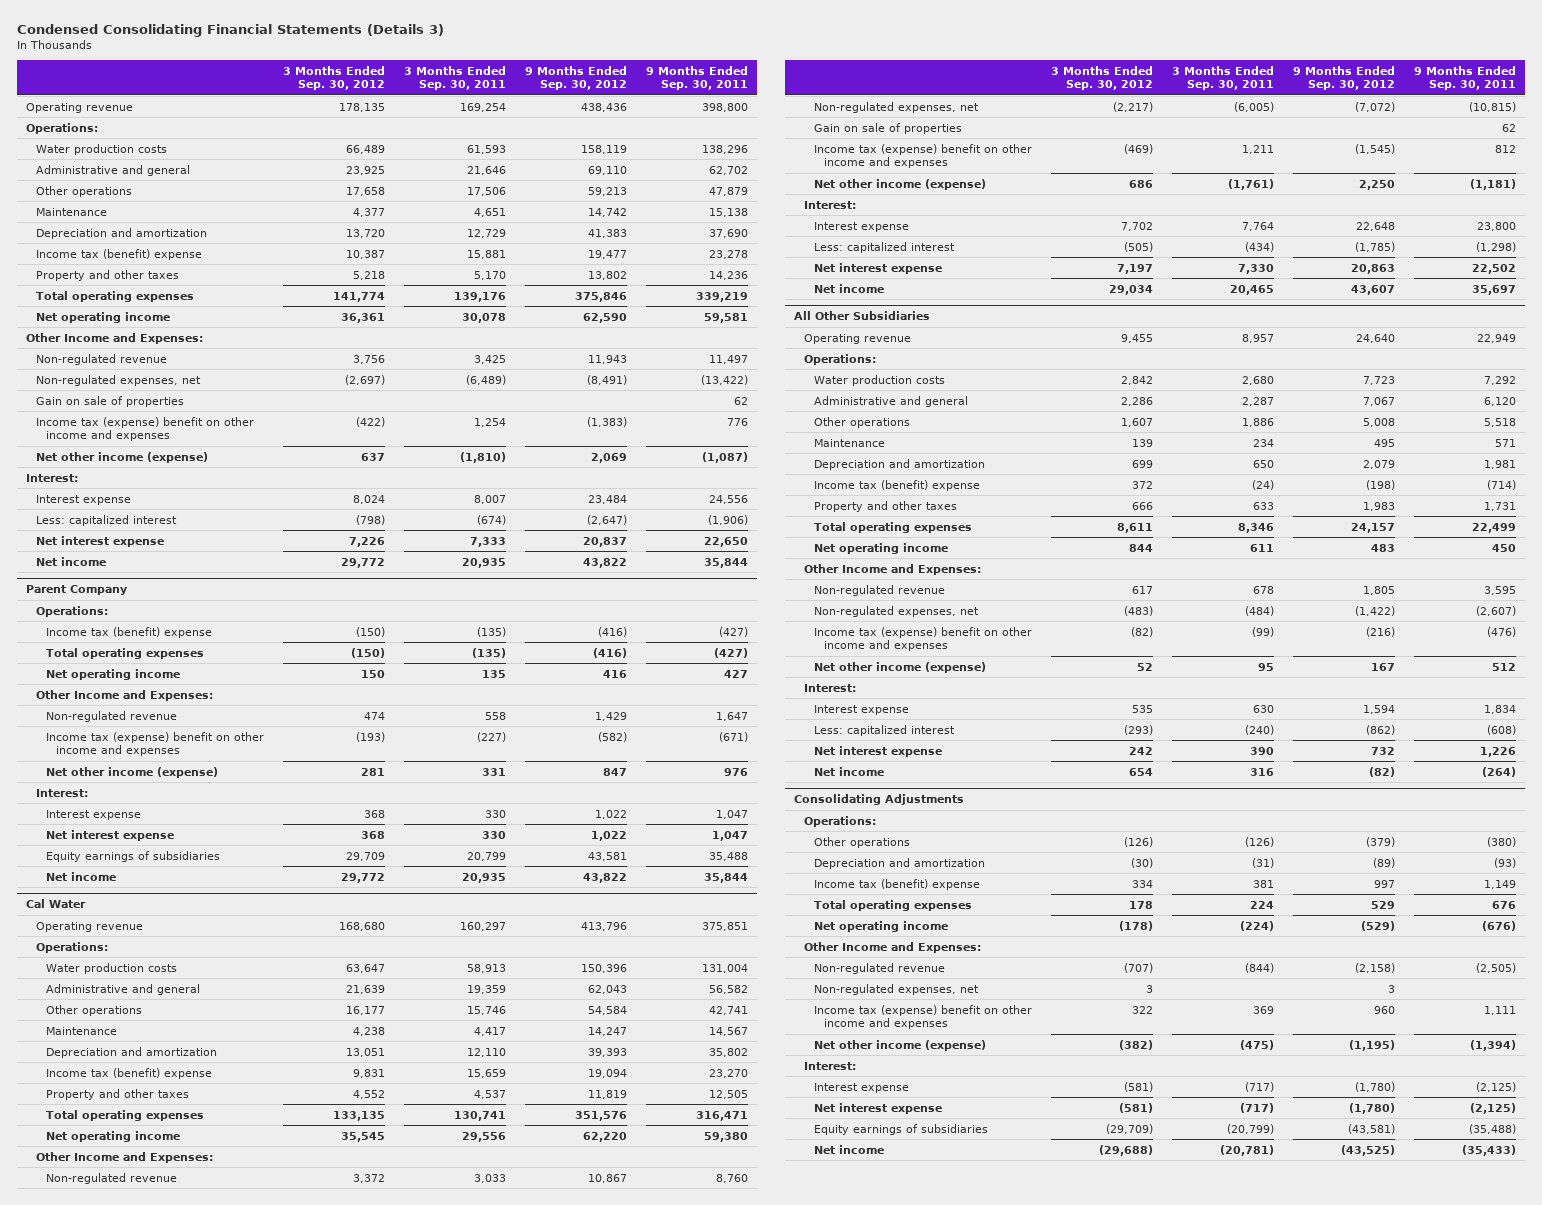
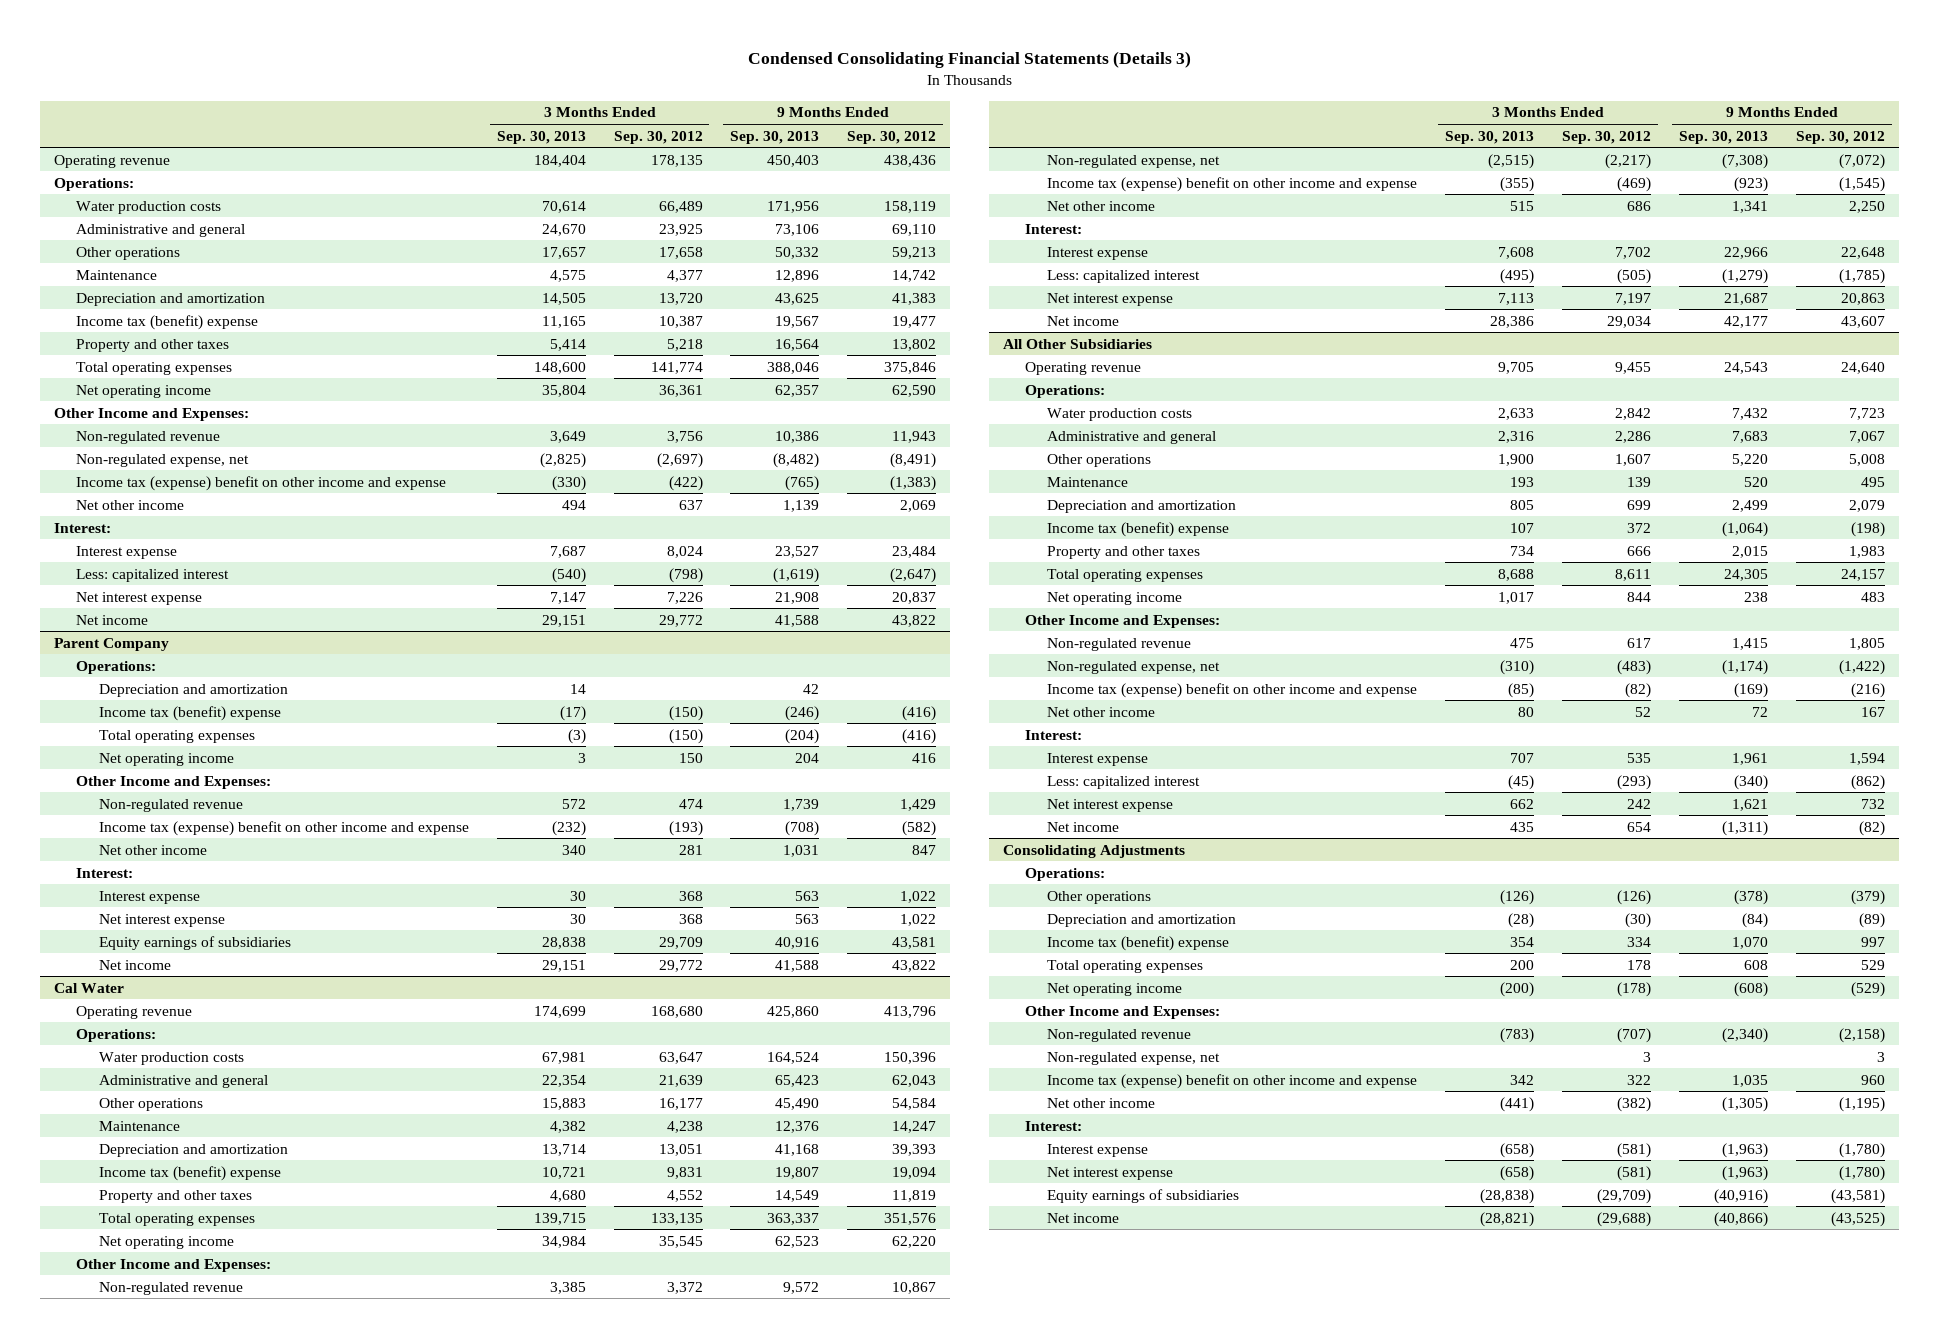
[403,65,506,91] 3 Months Ended Sep. 30, 2011 -> none
[645,65,748,91] 9 Months Ended Sep. 30, 2011 -> none
none -> [496,130,586,144] Sep. 30, 2013
none -> [730,130,820,144] Sep. 30, 2013
[36,395,185,407] Gain on sale of properties -> none
[36,374,202,386] Non-regulated expenses, net -> [76,453,250,467] Non-regulated expense, net
[36,416,255,442] Income tax (expense) benefit on other income and expenses -> [76,475,447,491] Income tax (expense) benefit on other income and expense
[36,451,209,463] Net other income (expense) -> [76,499,185,510] Net other income
none -> [98,683,288,697] Depreciation and amortization
[46,731,265,757] Income tax (expense) benefit on other income and expenses -> [98,820,469,836] Income tax (expense) benefit on other income and expense
[46,766,219,778] Net other income (expense) -> [98,844,207,855] Net other income
[814,122,963,134] Gain on sale of properties -> none
[814,101,980,113] Non-regulated expenses, net -> [1047,154,1221,168] Non-regulated expense, net
[814,143,1033,169] Income tax (expense) benefit on other income and expenses -> [1047,176,1418,192] Income tax (expense) benefit on other income and expense
[814,178,987,190] Net other income (expense) -> [1047,200,1156,211] Net other income
[814,605,980,617] Non-regulated expenses, net -> [1047,660,1221,674] Non-regulated expense, net
[814,626,1033,652] Income tax (expense) benefit on other income and expenses -> [1047,682,1418,698] Income tax (expense) benefit on other income and expense
[814,661,987,673] Net other income (expense) -> [1047,706,1156,717] Net other income
[814,983,980,995] Non-regulated expenses, net -> [1047,1051,1221,1065] Non-regulated expense, net
[814,1004,1033,1030] Income tax (expense) benefit on other income and expenses -> [1047,1073,1418,1089] Income tax (expense) benefit on other income and expense
[814,1039,987,1051] Net other income (expense) -> [1047,1097,1156,1108] Net other income

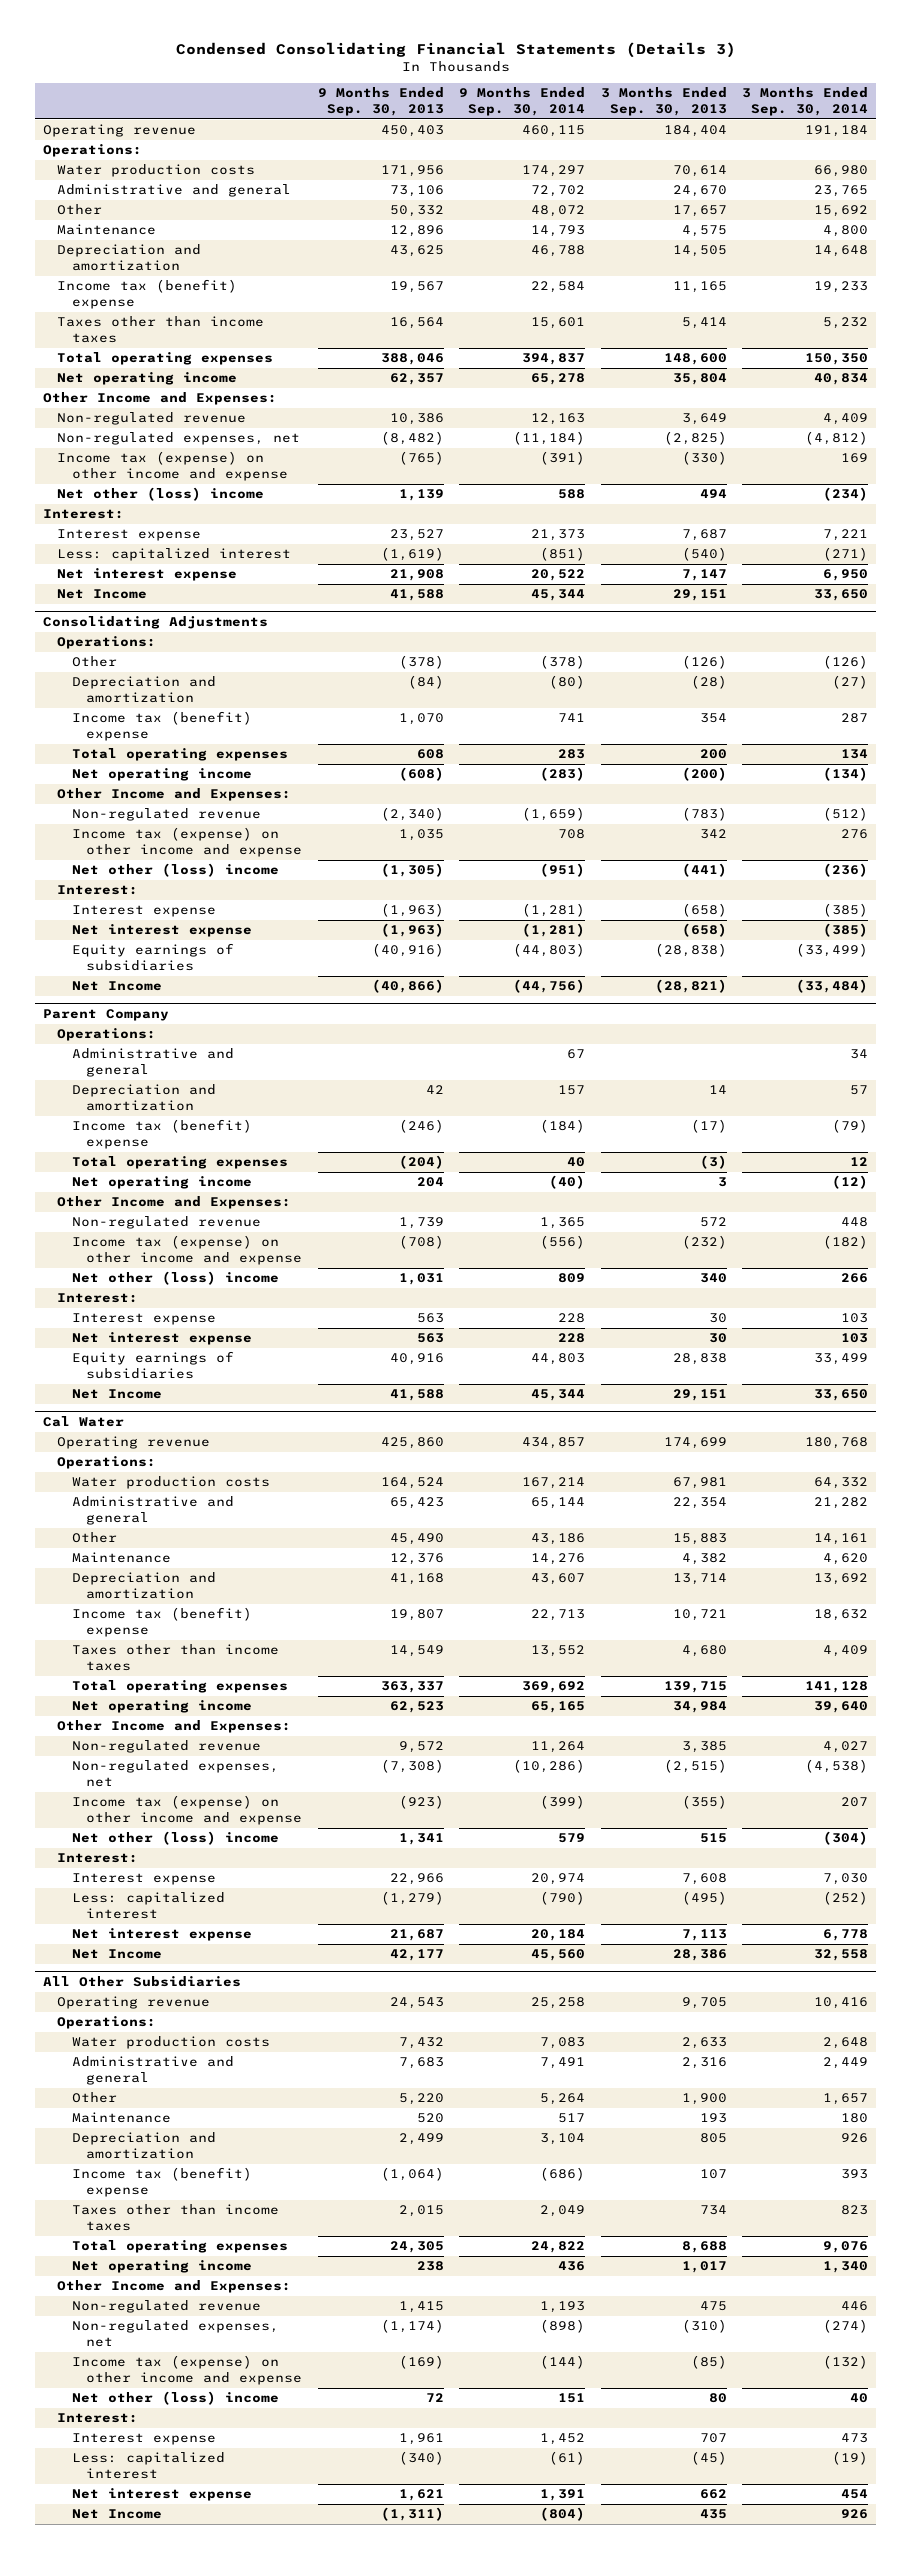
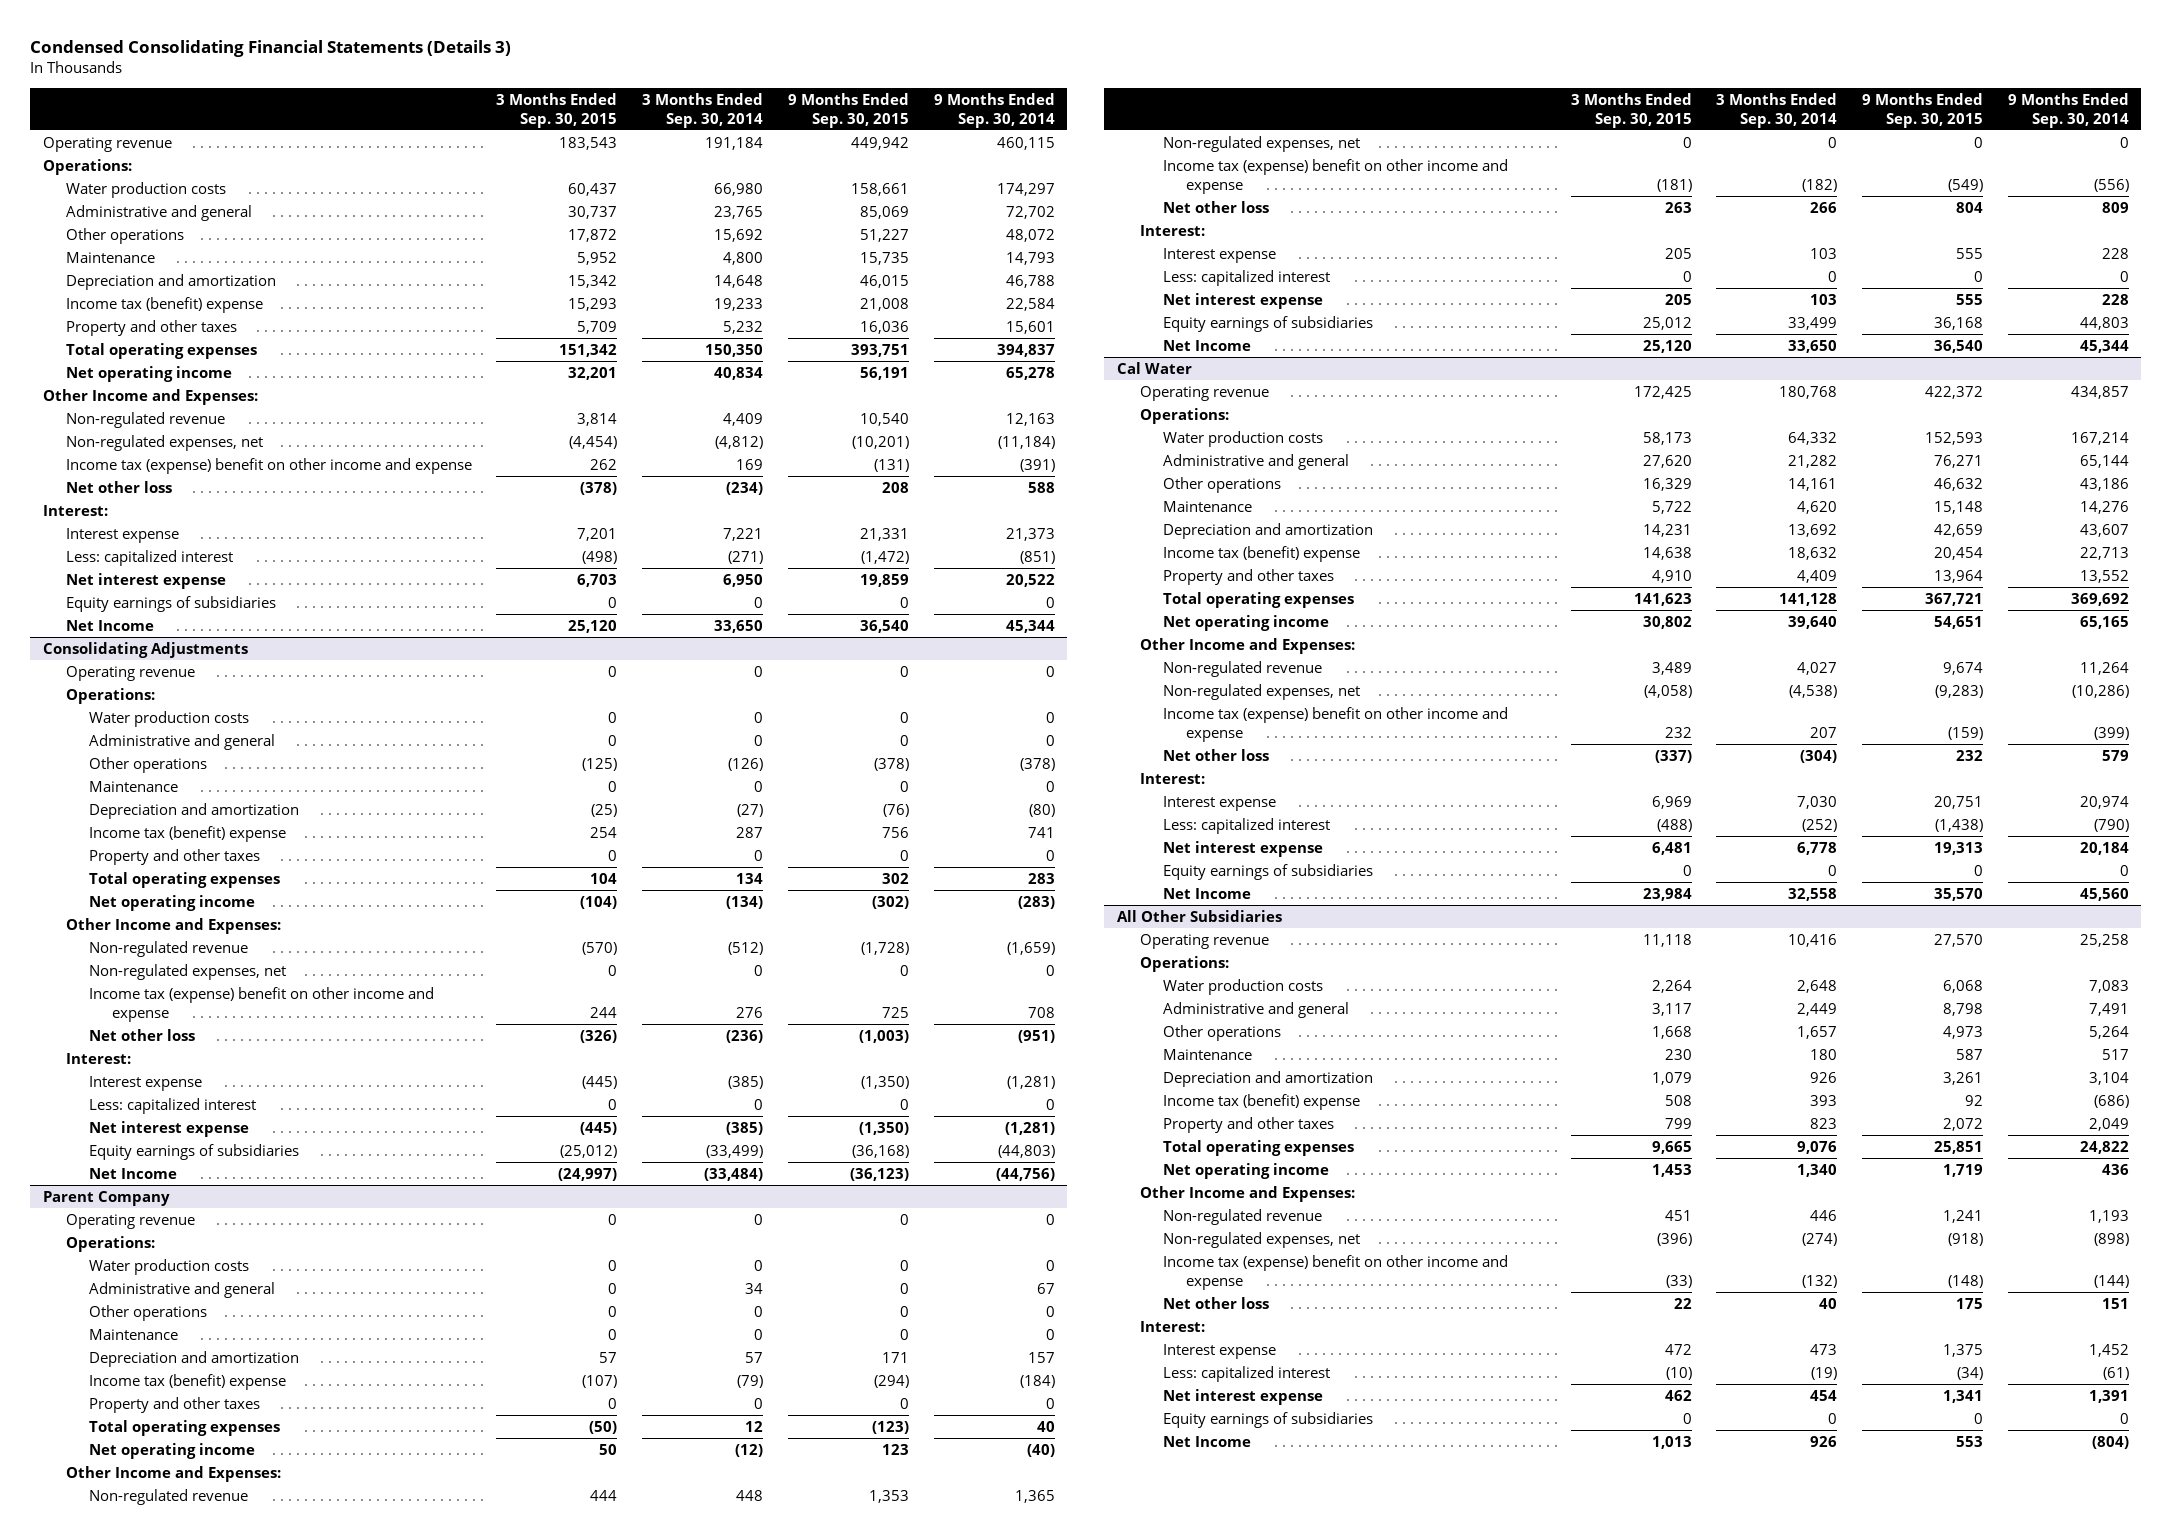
[317,87,444,117] 9 Months Ended Sep. 30, 2013 -> none
[600,87,727,117] 3 Months Ended Sep. 30, 2013 -> none
none -> [496,92,618,128] 3 Months Ended Sep. 30, 2015
none -> [787,92,909,128] 9 Months Ended Sep. 30, 2015
[57,204,103,216] Other -> [65,227,184,244] Other operations
[57,316,265,344] Taxes other than income taxes -> [65,319,237,336] Property and other taxes
[57,451,288,482] Income tax (expense) on other income and expense -> [65,457,472,474] Income tax (expense) benefit on other income and expense
[57,487,265,502] Net other (loss) income -> [65,480,172,493] Net other loss
none -> [65,595,276,612] Equity earnings of subsidiaries
none -> [65,665,195,681] Operating revenue
none -> [88,710,249,727] Water production costs
none -> [88,733,275,750] Administrative and general
[71,656,117,668] Other -> [88,756,207,773] Other operations
none -> [88,780,178,792] Maintenance
none -> [88,848,260,865] Property and other taxes
none -> [88,963,286,980] Non-regulated expenses, net
[71,827,303,858] Income tax (expense) on other income and expense -> [88,986,434,1022] Income tax (expense) benefit on other income and expense
[71,863,279,878] Net other (loss) income -> [88,1028,195,1041] Net other loss
none -> [88,1097,256,1114] Less: capitalized interest
none -> [65,1213,195,1229] Operating revenue
none -> [88,1258,249,1275] Water production costs
none -> [88,1304,207,1321] Other operations
none -> [88,1328,178,1340] Maintenance
none -> [88,1396,260,1413] Property and other taxes
none -> [1162,135,1360,152] Non-regulated expenses, net
[71,1235,303,1266] Income tax (expense) on other income and expense -> [1162,158,1508,194] Income tax (expense) benefit on other income and expense
[71,1271,279,1286] Net other (loss) income -> [1162,200,1269,213] Net other loss
none -> [1162,269,1330,286] Less: capitalized interest
[71,1532,117,1544] Other -> [1162,476,1281,493] Other operations
[71,1644,279,1672] Taxes other than income taxes -> [1162,568,1334,585] Property and other taxes
[71,1795,303,1826] Income tax (expense) on other income and expense -> [1162,706,1508,742] Income tax (expense) benefit on other income and expense
[71,1831,279,1846] Net other (loss) income -> [1162,748,1269,761] Net other loss
none -> [1162,863,1373,880] Equity earnings of subsidiaries
[71,2092,117,2104] Other -> [1162,1024,1281,1041] Other operations
[71,2204,279,2232] Taxes other than income taxes -> [1162,1116,1334,1133] Property and other taxes
[71,2355,303,2386] Income tax (expense) on other income and expense -> [1162,1254,1508,1290] Income tax (expense) benefit on other income and expense
[71,2391,279,2406] Net other (loss) income -> [1162,1296,1269,1309] Net other loss
none -> [1162,1411,1373,1428] Equity earnings of subsidiaries

